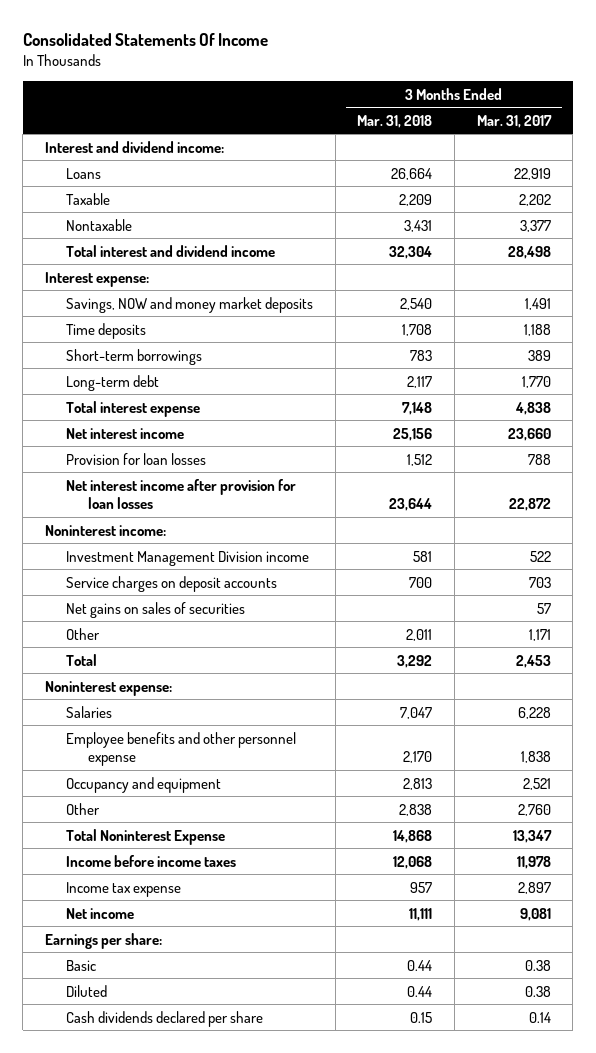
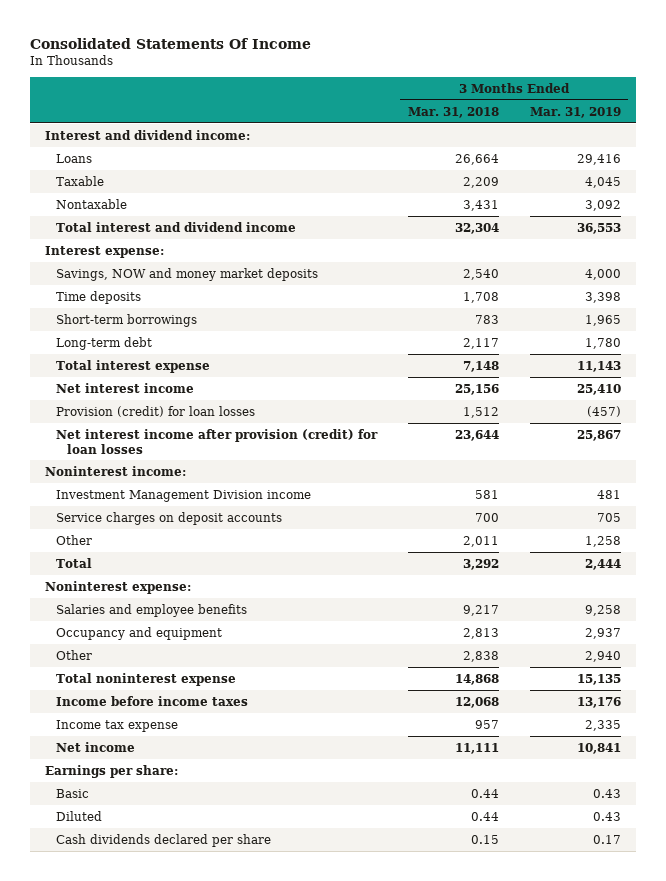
[476,114,552,128] Mar. 31, 2017 -> none
none -> [529,106,621,118] Mar. 31, 2019
[66,452,207,465] Provision for loan losses -> [56,405,256,417] Provision (credit) for loan losses
[66,478,297,510] Net interest income after provision for loan losses -> [56,428,379,454] Net interest income after provision (credit) for loan losses
[66,601,246,618] Net gains on sales of securities -> none
[66,705,113,718] Salaries -> none
[66,731,297,767] Employee benefits and other personnel expense -> none
none -> [56,603,248,617] Salaries and employee benefits
[66,828,226,845] Total Noninterest Expense -> [56,672,237,686] Total noninterest expense

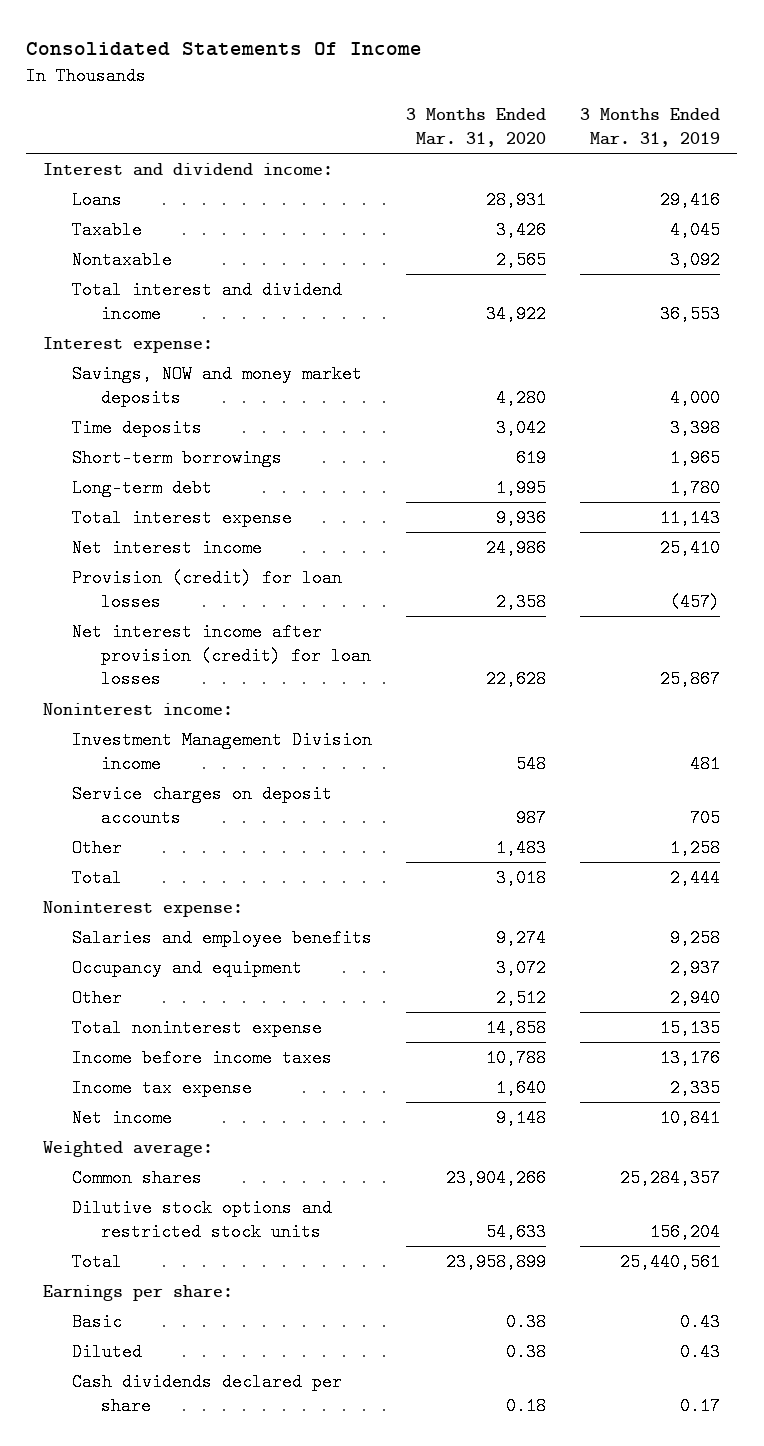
[407,106,499,118] Mar. 31, 2018 -> none
none -> [406,108,547,147] 3 Months Ended Mar. 31, 2020
none -> [43,1140,214,1157] Weighted average:
none -> [72,1168,203,1187] Common shares
none -> [72,1198,333,1241] Dilutive stock options and restricted stock units
none -> [72,1252,123,1271] Total

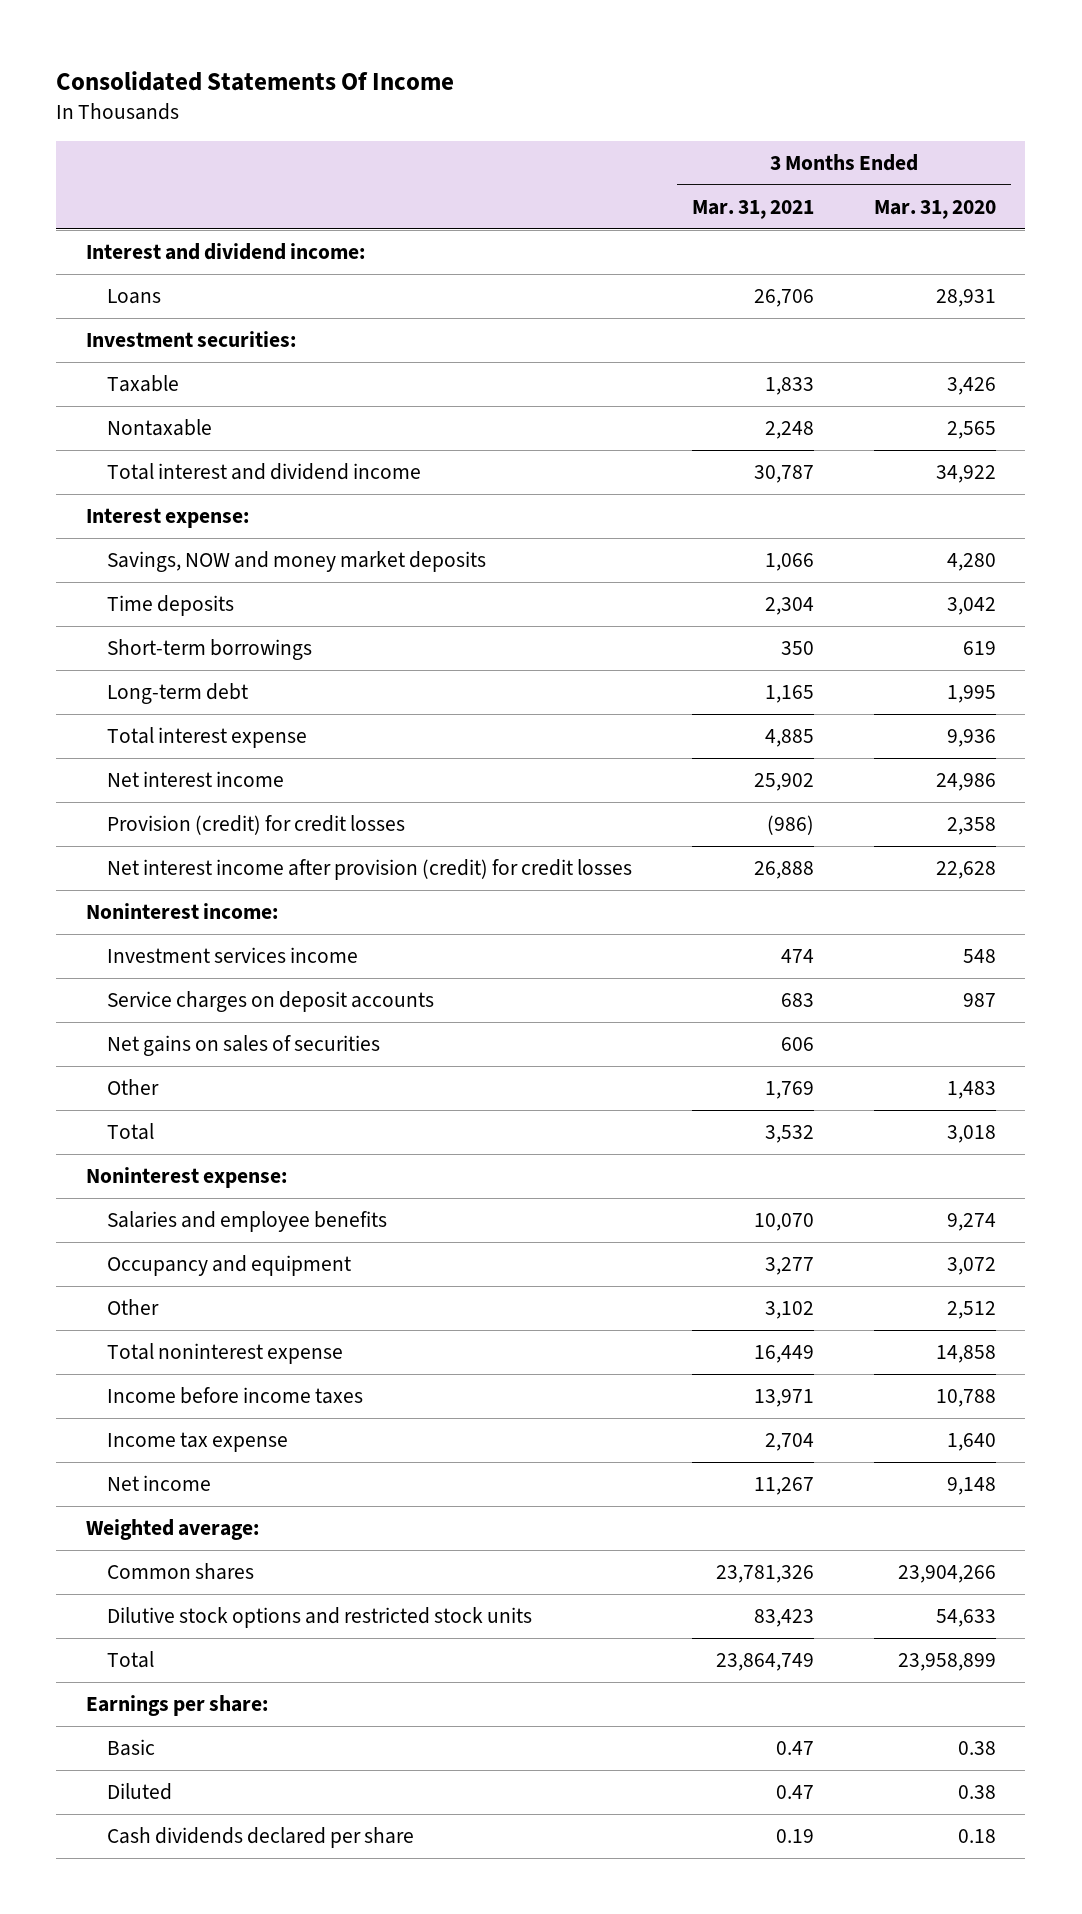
[580,108,721,147] 3 Months Ended Mar. 31, 2019 -> none
none -> [691,199,814,219] Mar. 31, 2021
none -> [86,331,297,348] Investment securities:
[72,568,343,611] Provision (credit) for loan losses -> [107,815,406,836] Provision (credit) for credit losses
[72,622,372,689] Net interest income after provision (credit) for loan losses -> [107,859,633,881] Net interest income after provision (credit) for credit losses
[72,730,373,773] Investment Management Division income -> [107,947,359,964] Investment services income
none -> [107,1035,381,1057] Net gains on sales of securities

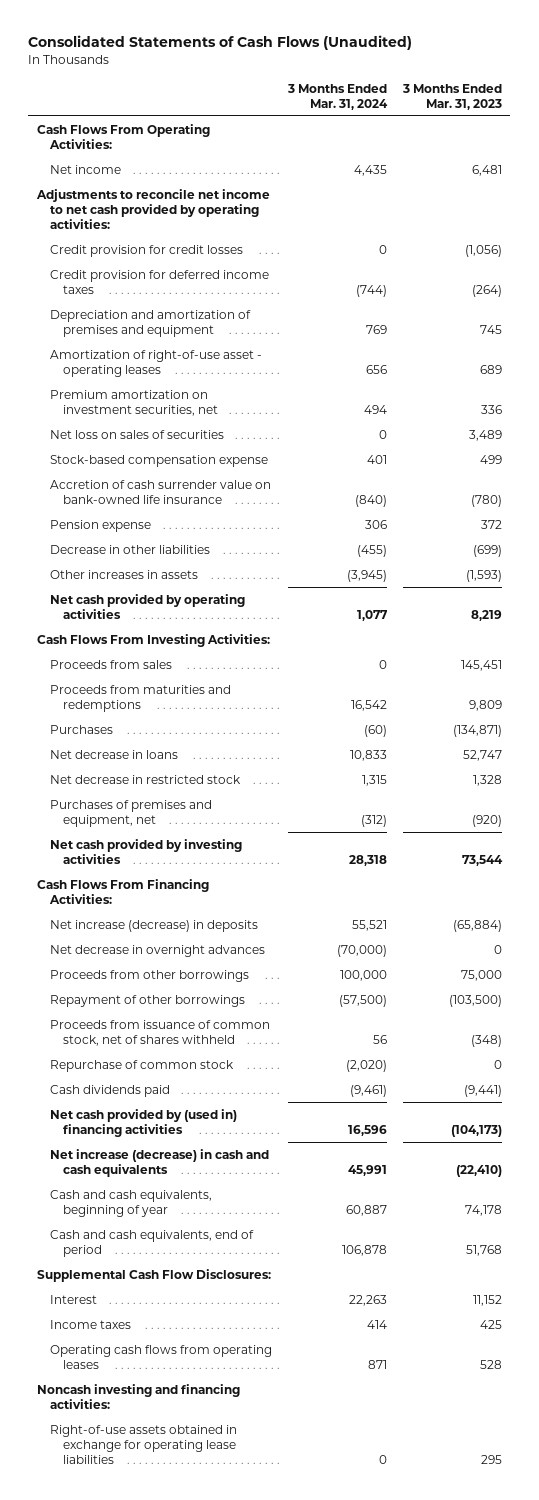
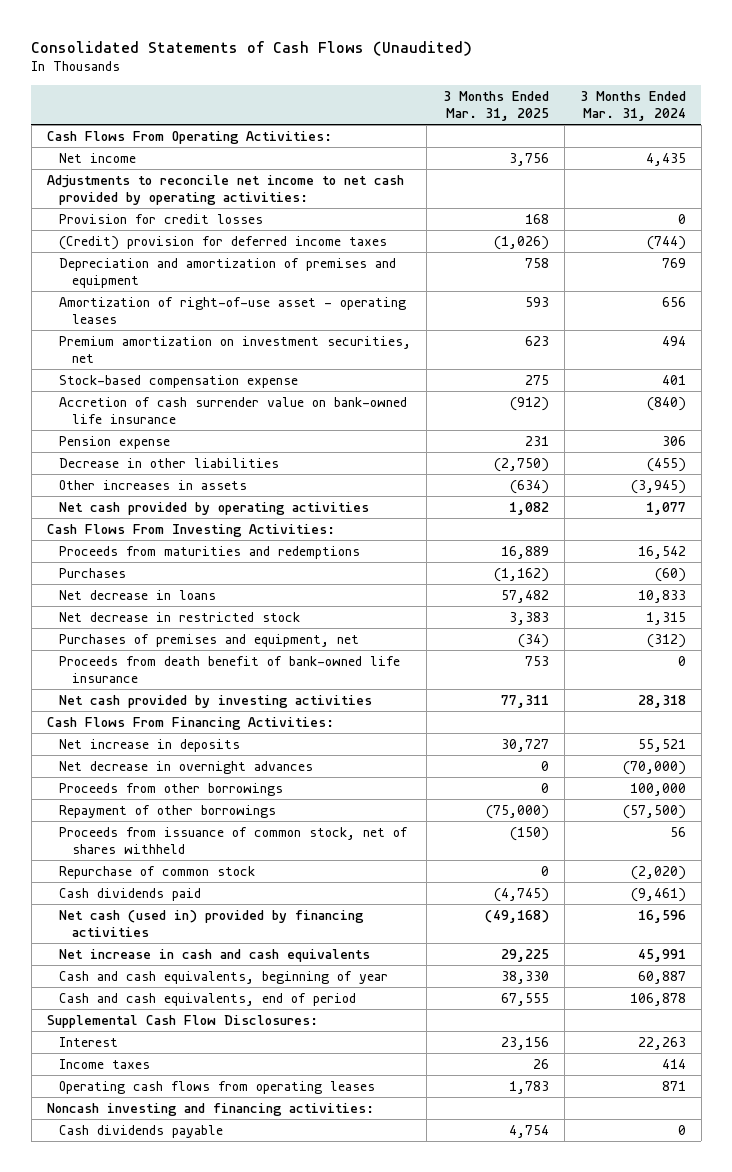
[402,83,503,110] 3 Months Ended Mar. 31, 2023 -> none
none -> [442,90,549,121] 3 Months Ended Mar. 31, 2025
[49,244,243,257] Credit provision for credit losses -> [59,214,264,225] Provision for credit losses
[49,269,269,294] Credit provision for deferred income taxes -> [59,236,388,251] (Credit) provision for deferred income taxes
[49,429,224,439] Net loss on sales of securities -> none
[49,659,172,669] Proceeds from sales -> none
none -> [59,656,401,683] Proceeds from death benefit of bank-owned life insurance
[49,919,258,932] Net increase (decrease) in deposits -> [59,739,241,753] Net increase in deposits
[49,1108,237,1137] Net cash provided by (used in) financing activities -> [59,910,365,937] Net cash (used in) provided by financing activities
[49,1148,269,1177] Net increase (decrease) in cash and cash equivalents -> [59,949,371,963] Net increase in cash and cash equivalents
[49,1424,237,1465] Right-of-use assets obtained in exchange for operating lease liabilities -> none
none -> [59,1125,224,1139] Cash dividends payable

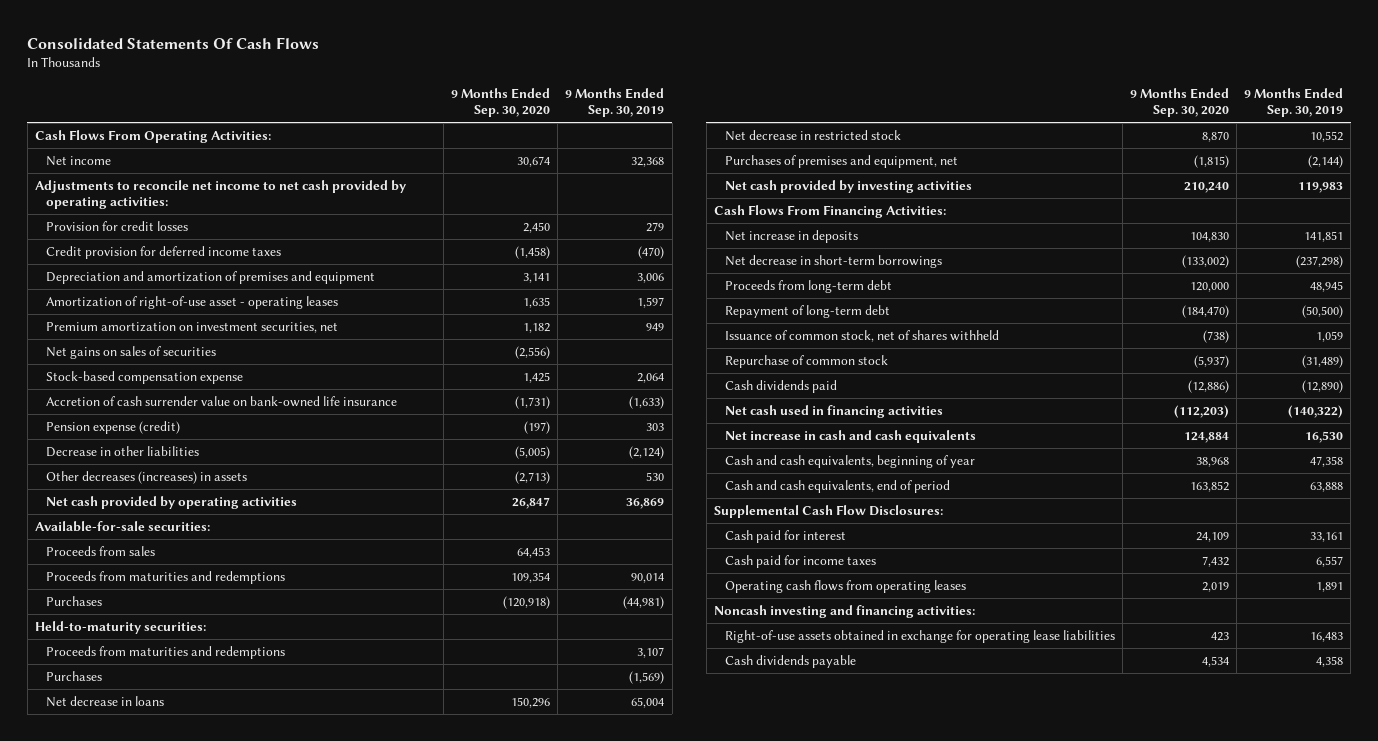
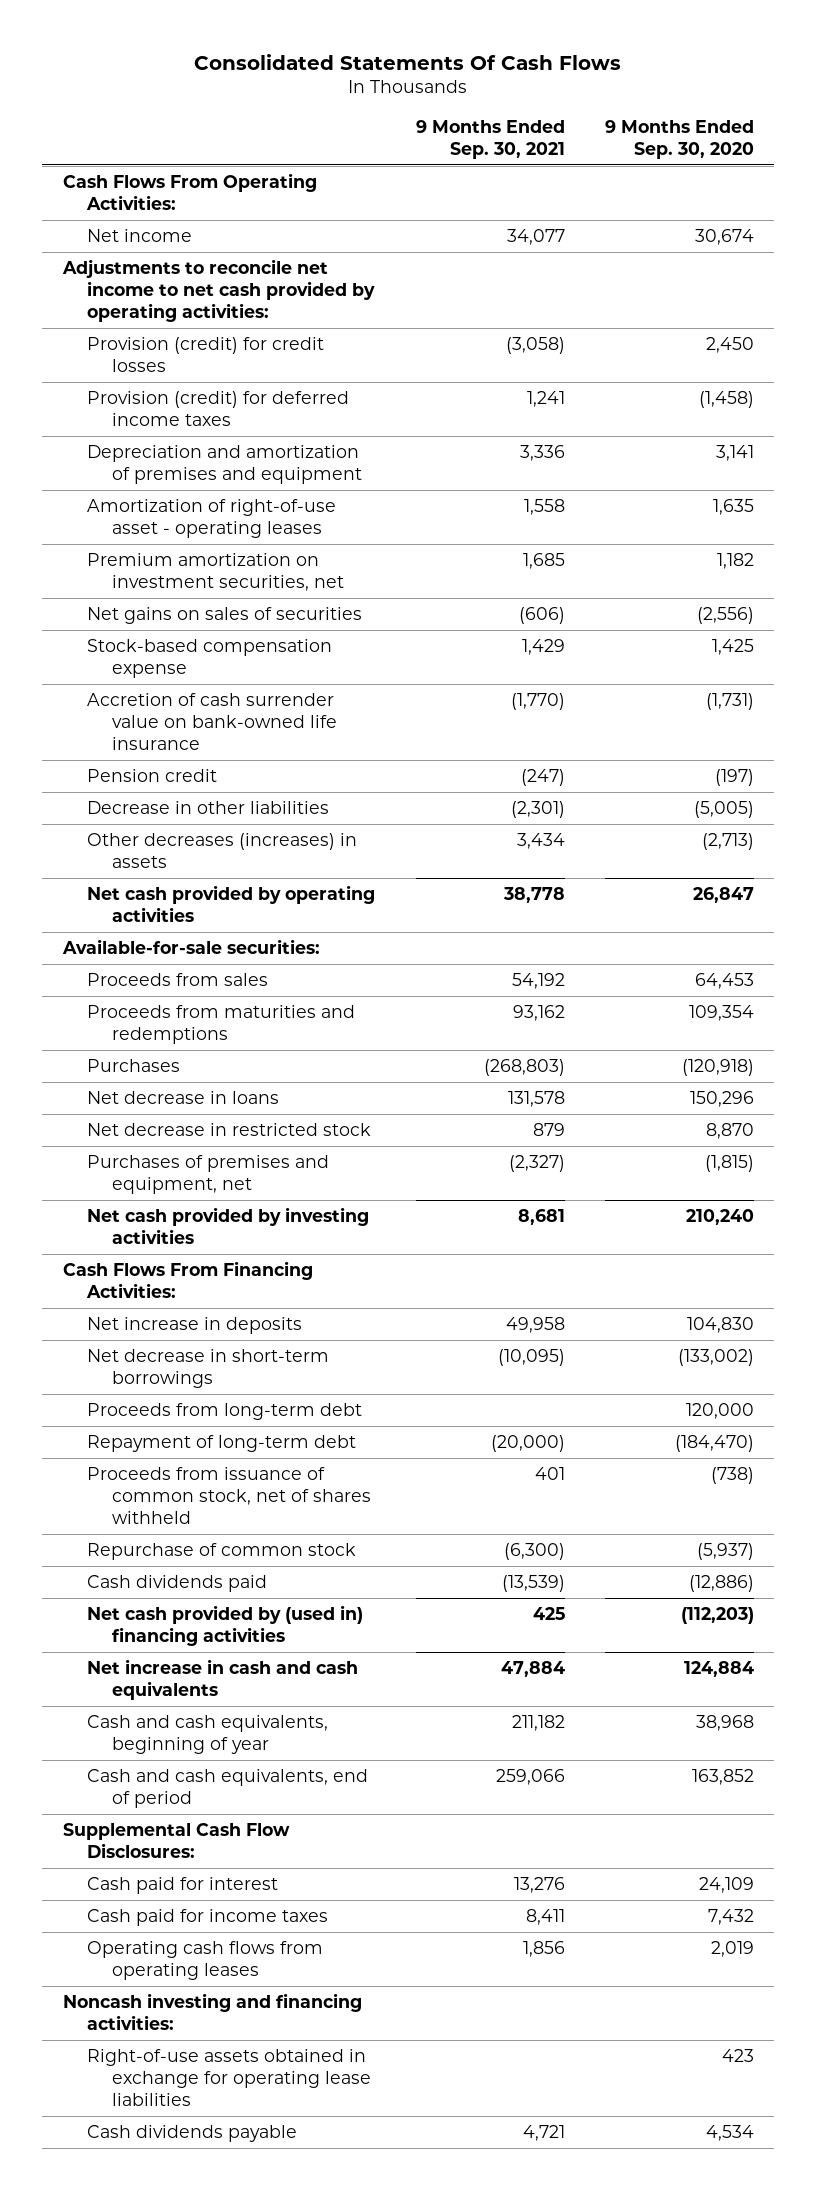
[565,87,665,118] 9 Months Ended Sep. 30, 2019 -> none
none -> [415,119,565,159] 9 Months Ended Sep. 30, 2021
[46,220,189,231] Provision for credit losses -> [87,337,325,373] Provision (credit) for credit losses
[46,245,282,259] Credit provision for deferred income taxes -> [87,391,350,427] Provision (credit) for deferred income taxes
[46,420,181,434] Pension expense (credit) -> [87,769,218,783] Pension credit
[35,620,207,634] Held-to-maturity securities: -> none
[46,645,286,659] Proceeds from maturities and redemptions -> none
[46,670,103,681] Purchases -> none
[725,329,1000,342] Issuance of common stock, net of shares withheld -> [87,1467,372,1525] Proceeds from issuance of common stock, net of shares withheld
[725,404,944,418] Net cash used in financing activities -> [87,1605,364,1647] Net cash provided by (used in) financing activities

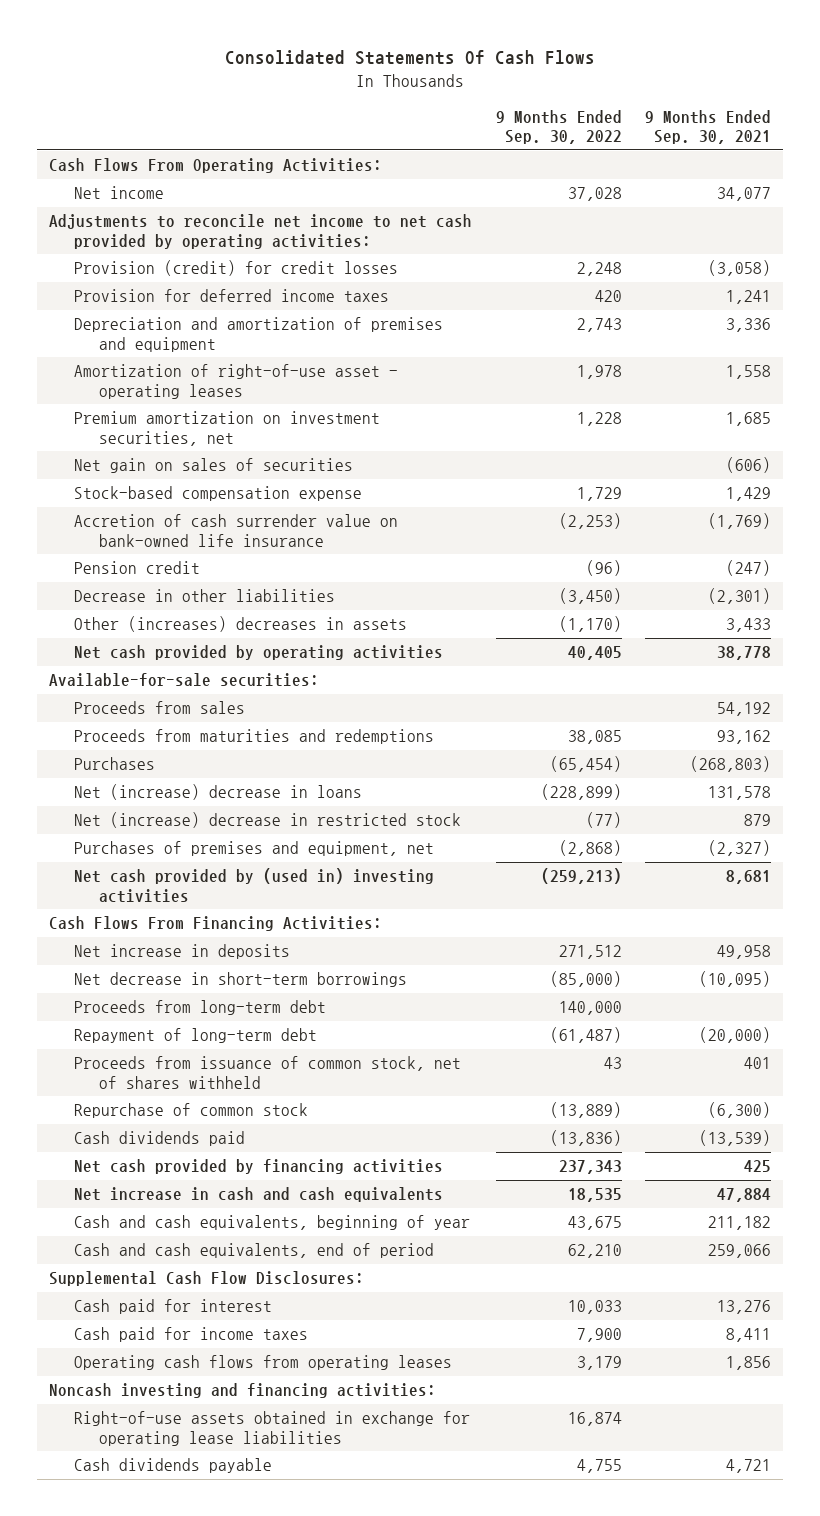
[604,119,754,159] 9 Months Ended Sep. 30, 2020 -> none
none -> [495,109,622,144] 9 Months Ended Sep. 30, 2022
[87,391,350,427] Provision (credit) for deferred income taxes -> [74,289,390,303] Provision for deferred income taxes
[87,607,363,625] Net gains on sales of securities -> [74,458,354,474] Net gain on sales of securities
[510,693,565,711] (1,770) -> [707,513,771,530] (1,769)
[87,833,358,869] Other decreases (increases) in assets -> [74,616,408,633] Other (increases) decreases in assets
[516,833,565,850] 3,434 -> [725,618,771,633] 3,433
[87,1091,280,1105] Net decrease in loans -> [74,784,363,801] Net (increase) decrease in loans
[87,1123,372,1137] Net decrease in restricted stock -> [74,812,462,829] Net (increase) decrease in restricted stock
[87,1207,370,1245] Net cash provided by investing activities -> [74,868,435,903] Net cash provided by (used in) investing activities
[87,1605,364,1647] Net cash provided by (used in) financing activities -> [74,1159,444,1175] Net cash provided by financing activities

